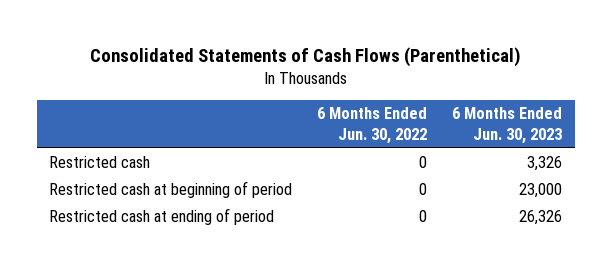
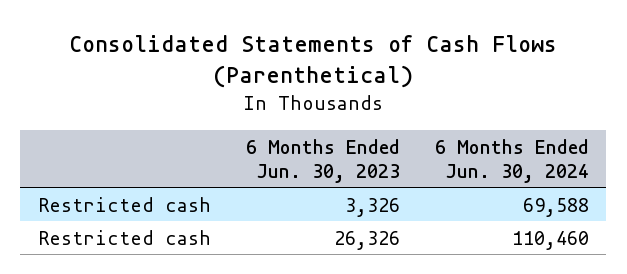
[317,107,428,145] 6 Months Ended Jun. 30, 2022 -> none
none -> [434,138,589,183] 6 Months Ended Jun. 30, 2024
[49,208,275,226] Restricted cash at ending of period -> none
[49,181,293,199] Restricted cash at beginning of period -> [37,229,211,245] Restricted cash
[519,183,563,199] 23,000 -> [333,230,400,250] 26,326

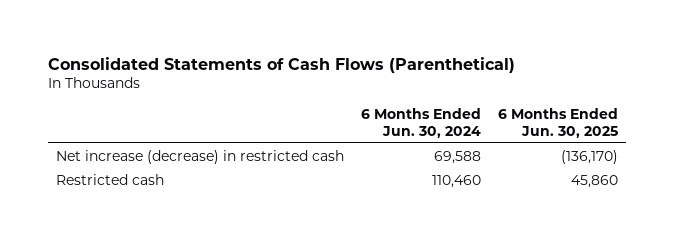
[245,138,400,183] 6 Months Ended Jun. 30, 2023 -> none
none -> [497,108,618,138] 6 Months Ended Jun. 30, 2025
[37,196,211,212] Restricted cash -> [56,149,345,164] Net increase (decrease) in restricted cash

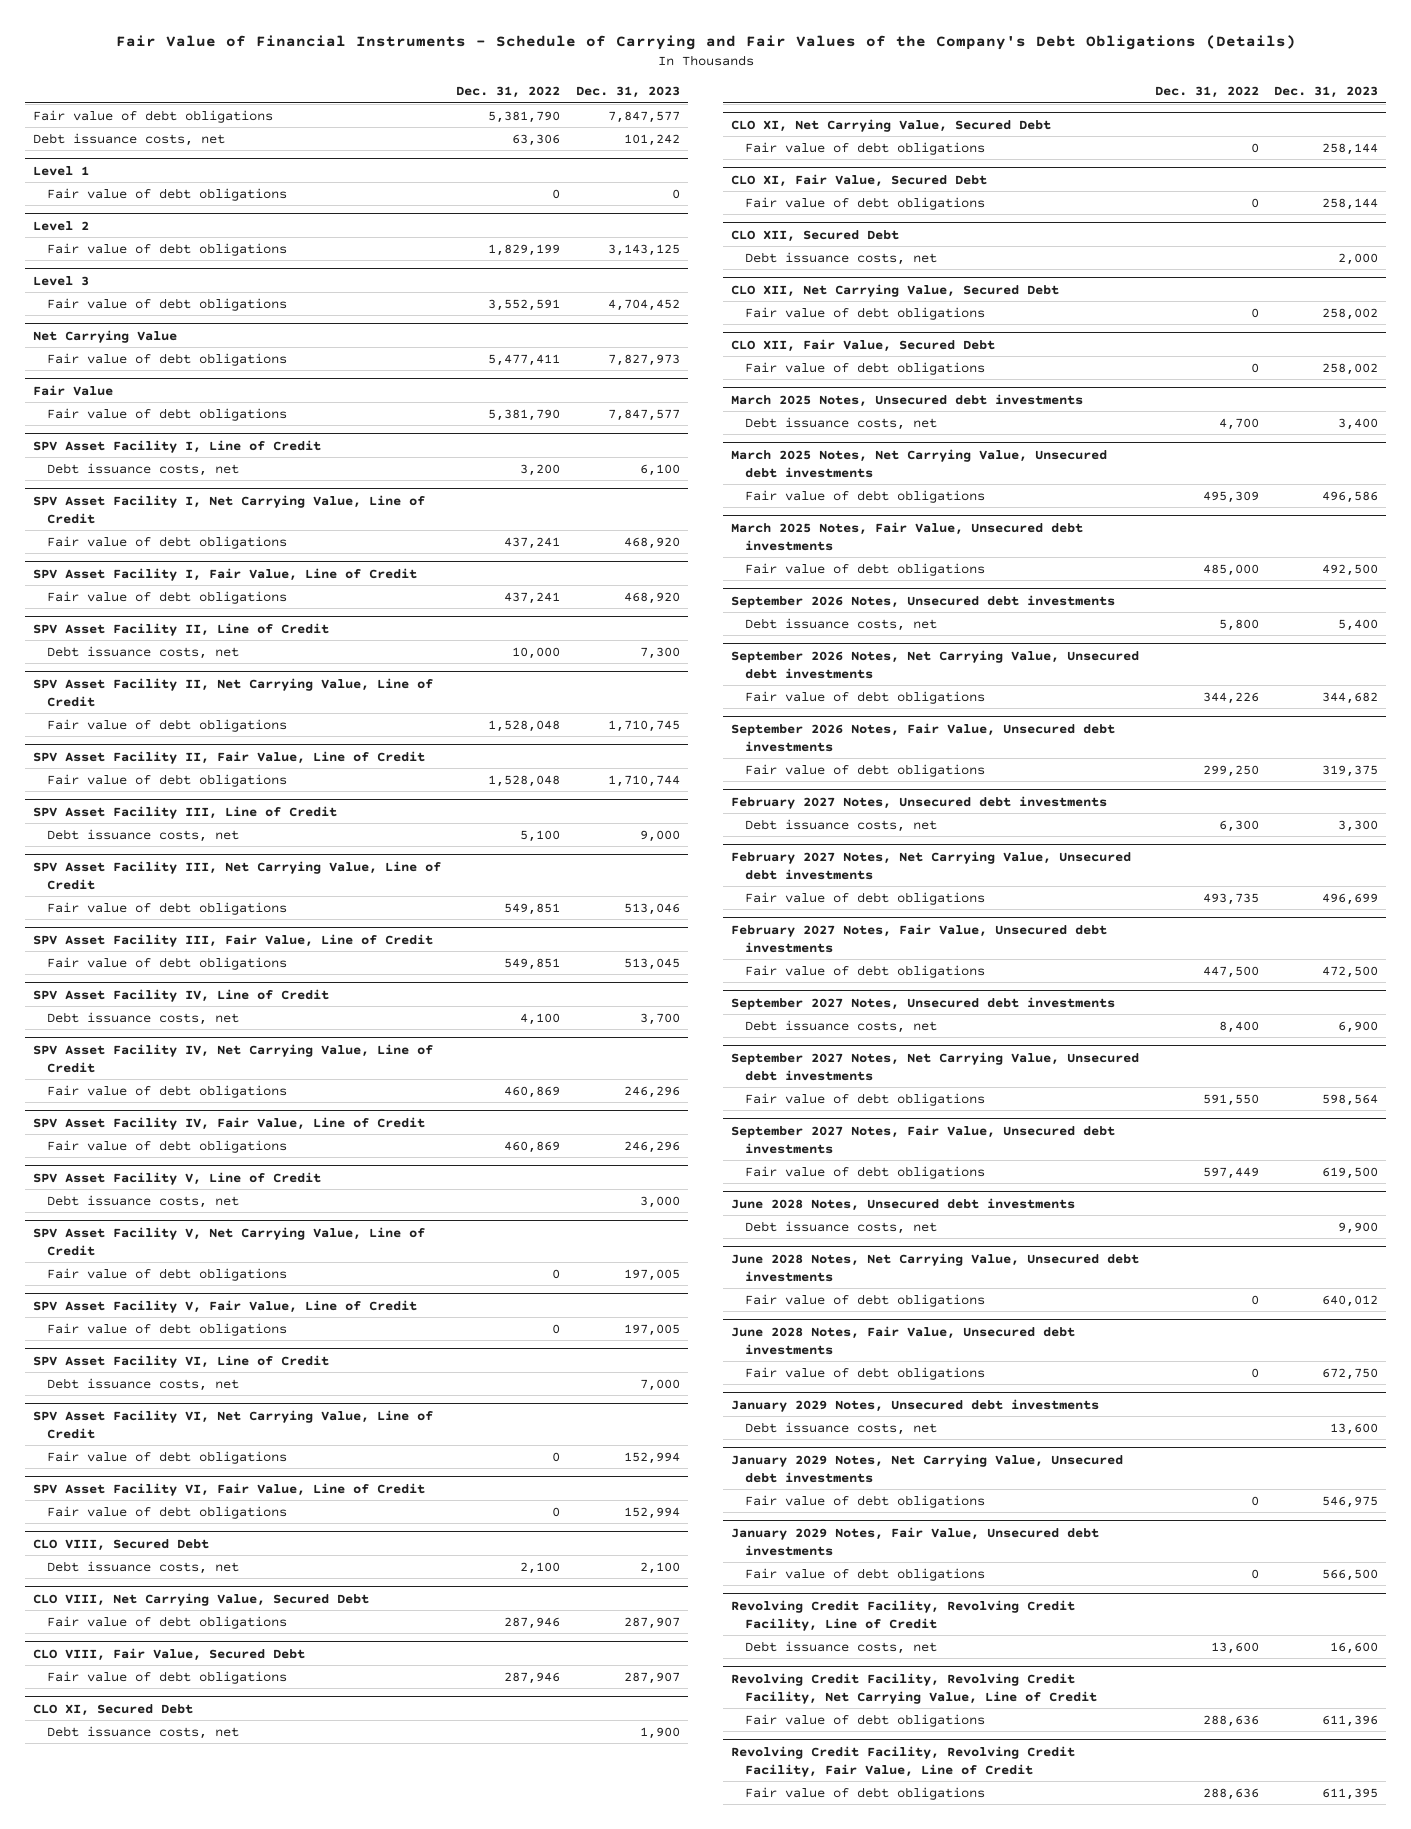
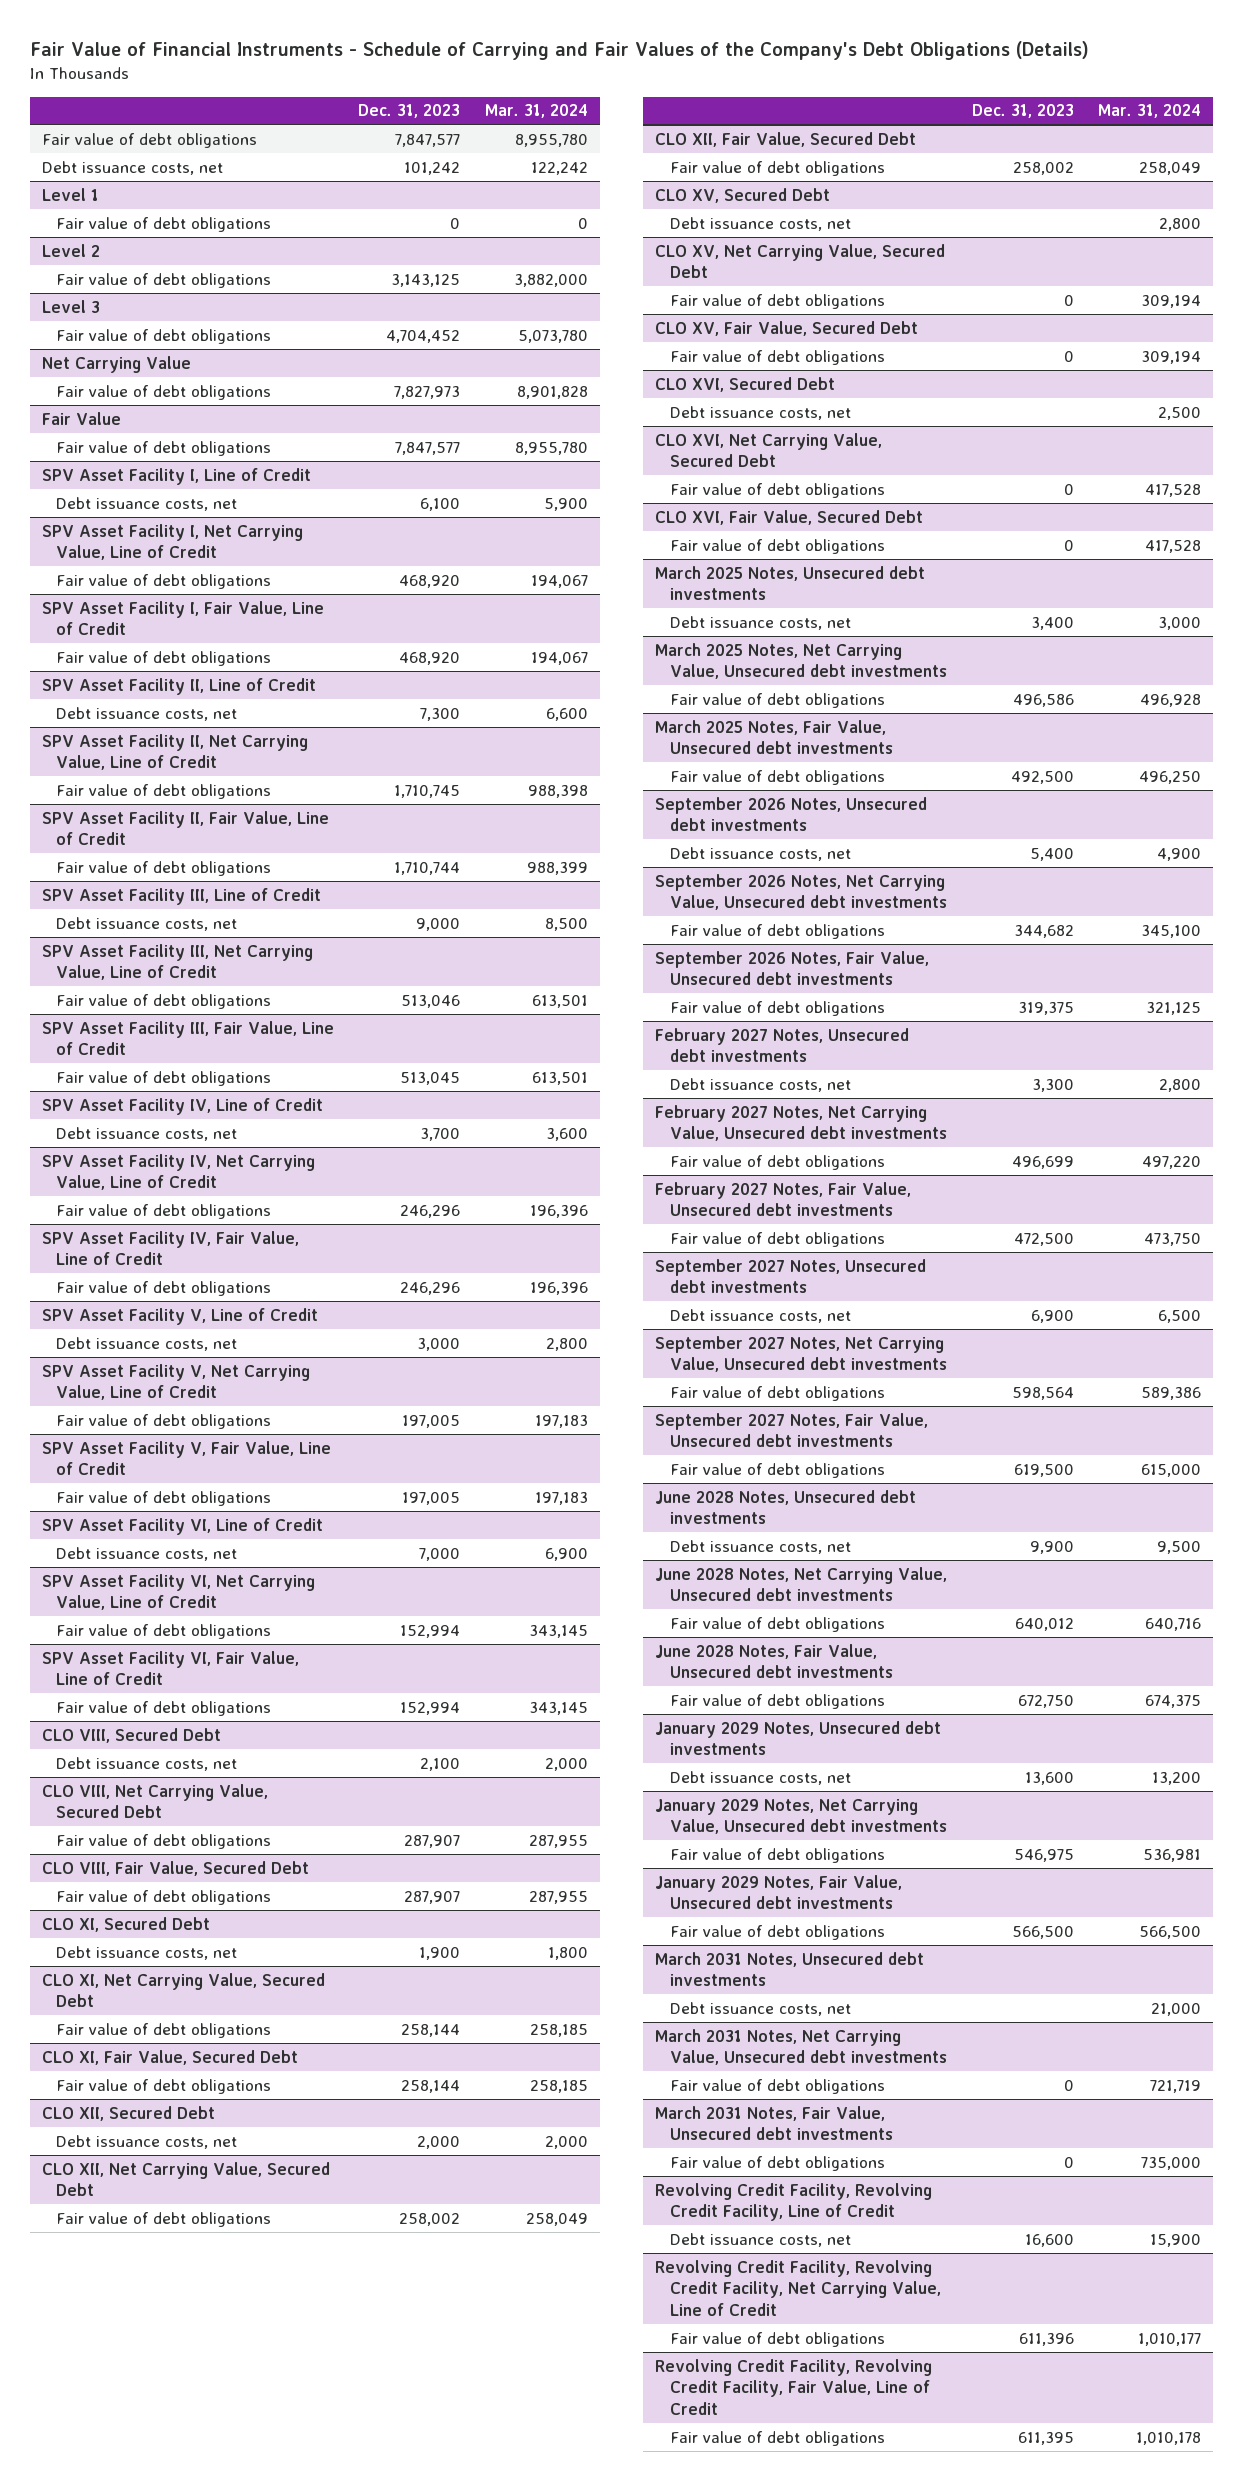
[456,86,561,99] Dec. 31, 2022 -> none
none -> [484,104,588,119] Mar. 31, 2024
none -> [655,187,831,203] CLO XV, Secured Debt
none -> [669,216,851,231] Debt issuance costs, net
none -> [655,243,946,279] CLO XV, Net Carrying Value, Secured Debt
none -> [669,293,885,309] Fair value of debt obligations
none -> [655,320,919,336] CLO XV, Fair Value, Secured Debt
none -> [669,349,885,365] Fair value of debt obligations
none -> [655,376,836,392] CLO XVI, Secured Debt
none -> [669,405,851,420] Debt issuance costs, net
none -> [655,432,883,468] CLO XVI, Net Carrying Value, Secured Debt
none -> [669,482,885,498] Fair value of debt obligations
none -> [655,509,924,525] CLO XVI, Fair Value, Secured Debt
none -> [669,538,885,554] Fair value of debt obligations
none -> [655,1951,925,1987] March 2031 Notes, Unsecured debt investments
none -> [669,2001,851,2016] Debt issuance costs, net
none -> [655,2028,947,2066] March 2031 Notes, Net Carrying Value, Unsecured debt investments
none -> [669,2078,885,2094] Fair value of debt obligations
none -> [655,2105,893,2141] March 2031 Notes, Fair Value, Unsecured debt investments
none -> [669,2155,885,2171] Fair value of debt obligations

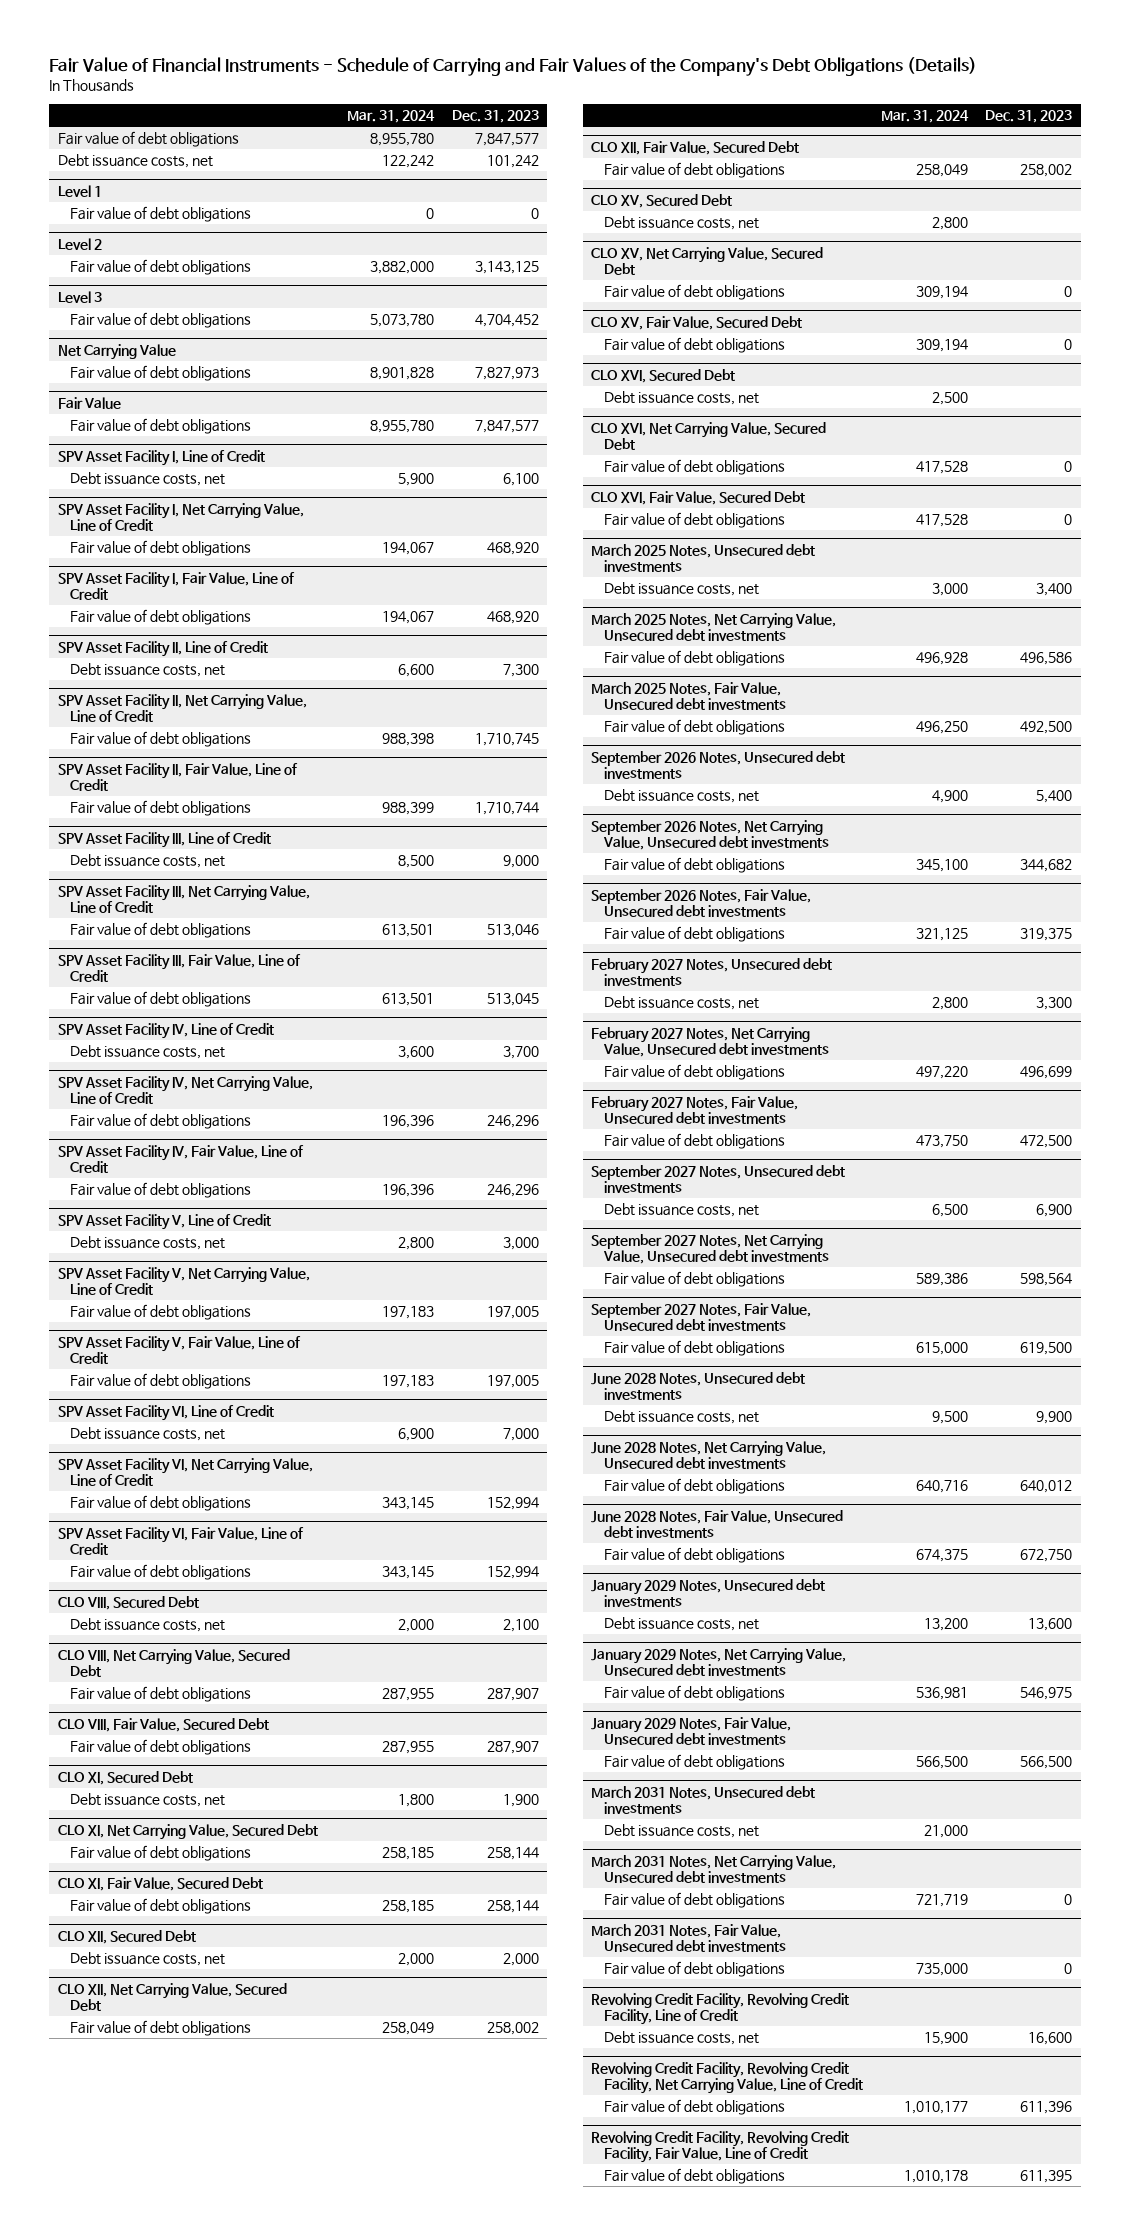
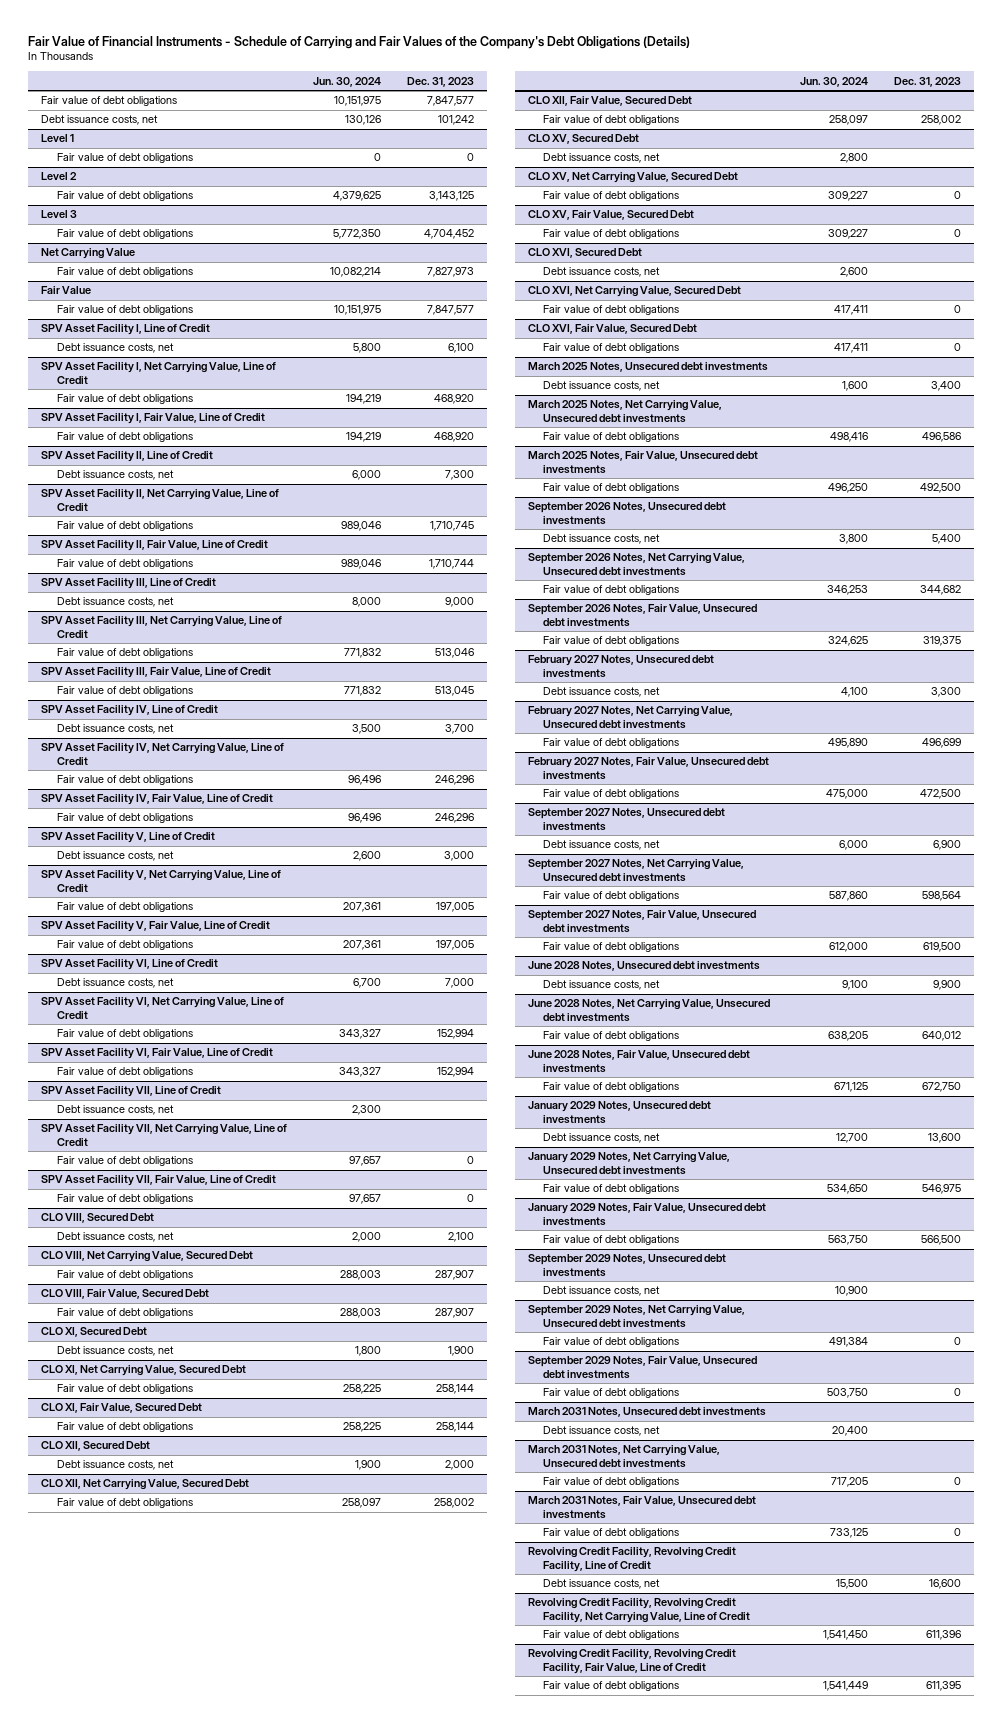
[346,110,435,124] Mar. 31, 2024 -> none
none -> [313,76,382,87] Jun. 30, 2024
none -> [41,1086,222,1098] SPV Asset Facility VII, Line of Credit
none -> [56,1105,174,1116] Debt issuance costs, net
none -> [41,1124,288,1147] SPV Asset Facility VII, Net Carrying Value, Line of Credit
none -> [56,1156,193,1167] Fair value of debt obligations
none -> [41,1175,277,1187] SPV Asset Facility VII, Fair Value, Line of Credit
none -> [56,1194,193,1205] Fair value of debt obligations
none -> [527,1254,726,1278] September 2029 Notes, Unsecured debt investments
none -> [543,1286,661,1297] Debt issuance costs, net
none -> [527,1305,745,1329] September 2029 Notes, Net Carrying Value, Unsecured debt investments
none -> [543,1337,680,1348] Fair value of debt obligations
none -> [527,1356,757,1380] September 2029 Notes, Fair Value, Unsecured debt investments
none -> [543,1388,680,1399] Fair value of debt obligations

